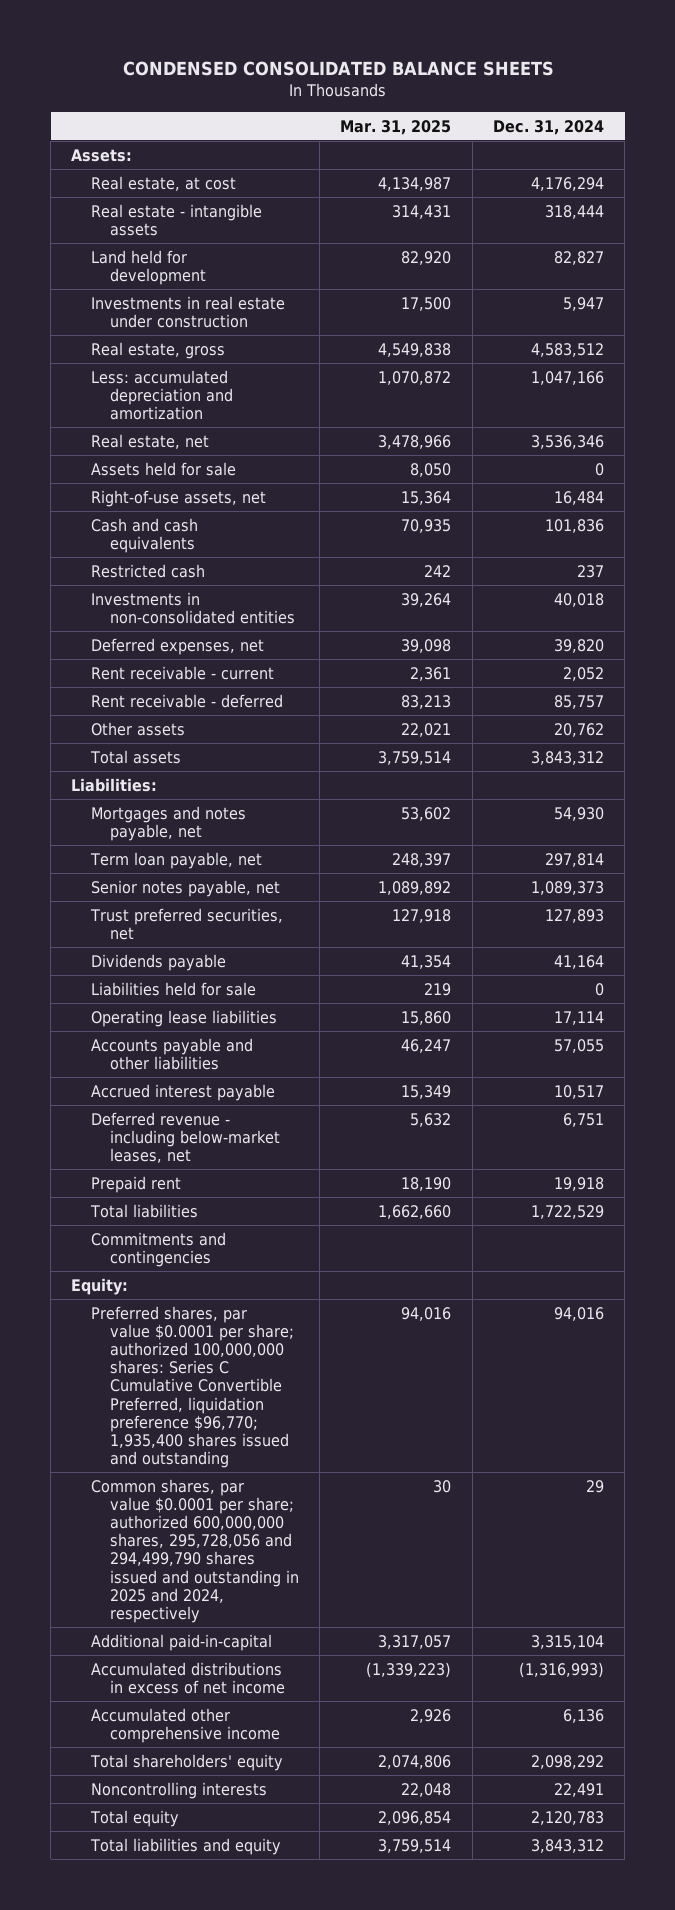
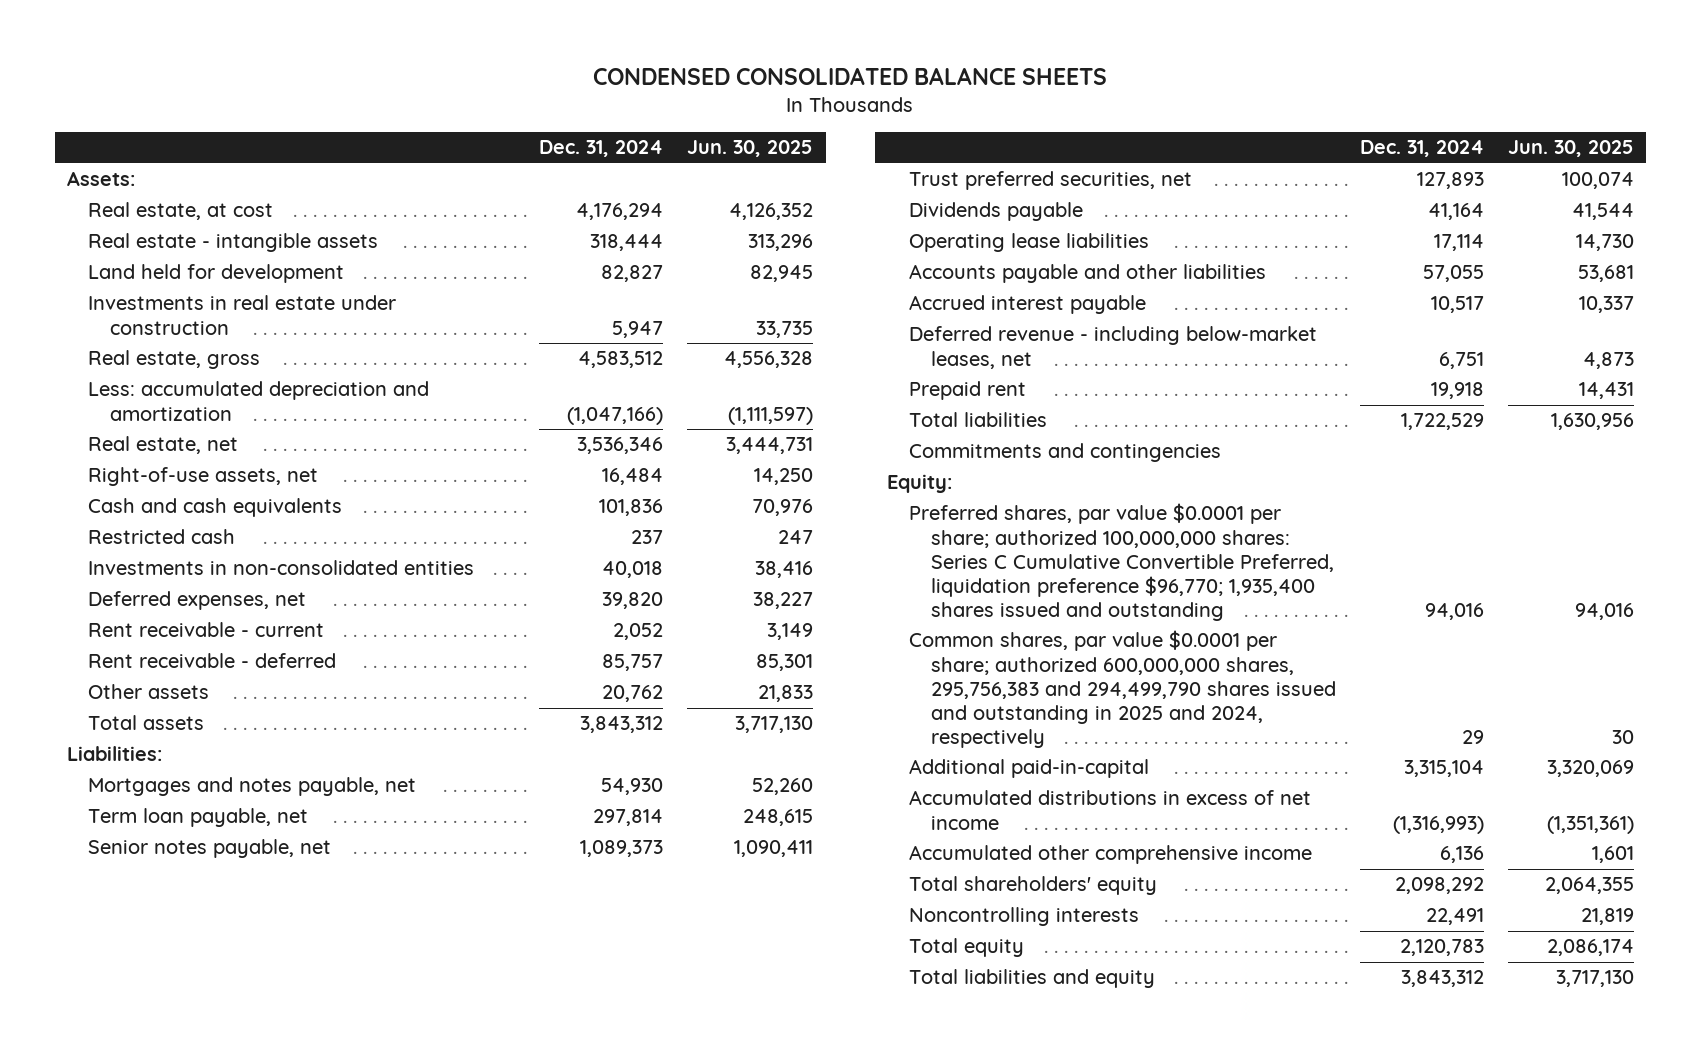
[340,119,452,135] Mar. 31, 2025 -> none
none -> [687,140,814,158] Jun. 30, 2025
[530,370,604,385] 1,047,166 -> [567,406,664,425] (1,047,166)
[90,461,236,476] Assets held for sale -> none
[90,981,256,996] Liabilities held for sale -> none
[90,1478,299,1624] Common shares, par value $0.0001 per share; authorized 600,000,000 shares, 295,728,056 and 294,499,790 shares issued and outstanding in 2025 and 2024, respectively -> [908,630,1336,748] Common shares, par value $0.0001 per share; authorized 600,000,000 shares, 295,756,383 and 294,499,790 shares issued and outstanding in 2025 and 2024, respectively

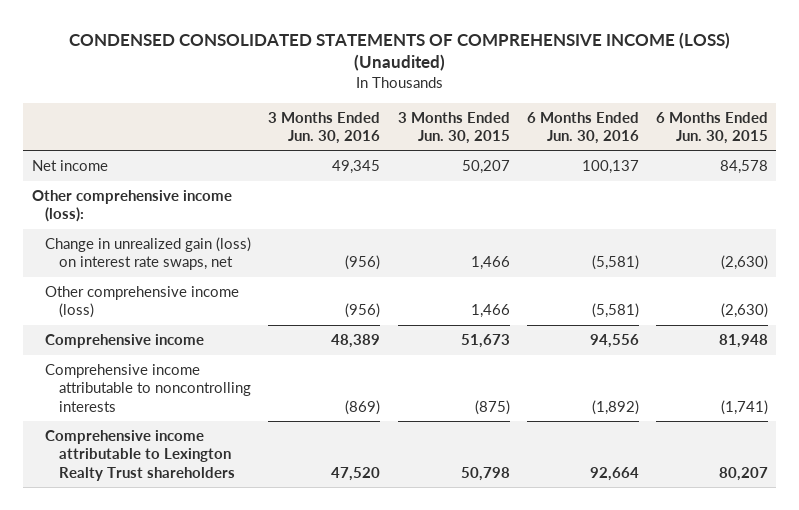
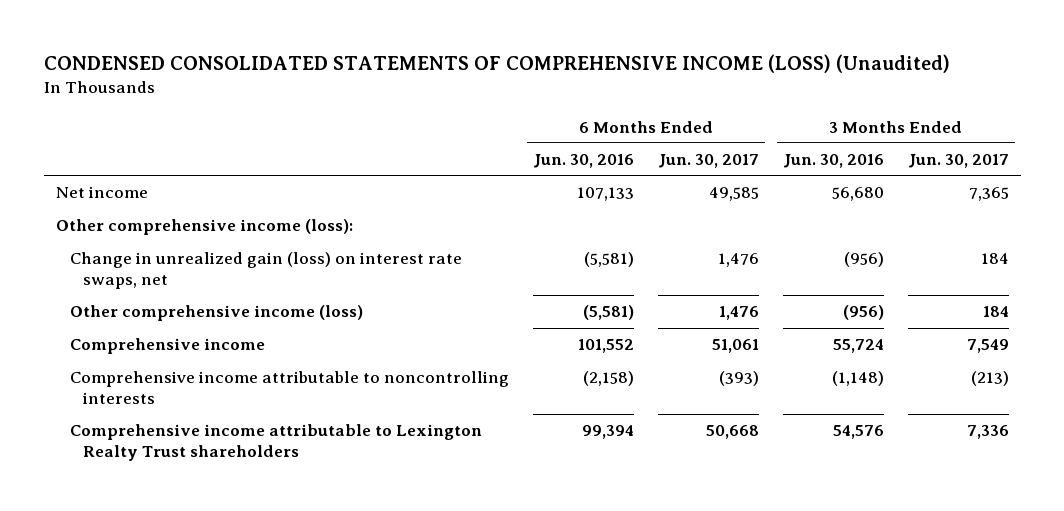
[397,111,510,144] 3 Months Ended Jun. 30, 2015 -> none
[655,111,768,144] 6 Months Ended Jun. 30, 2015 -> none
none -> [657,154,759,169] Jun. 30, 2017
none -> [907,154,1009,169] Jun. 30, 2017
[332,160,381,175] 49,345 -> [831,187,884,202] 56,680
[581,160,639,175] 100,137 -> [576,187,634,202] 107,133
[331,334,381,349] 48,389 -> [832,339,884,354] 55,724
[589,334,639,349] 94,556 -> [577,339,634,354] 101,552
[345,399,381,415] (869) -> [831,371,884,387] (1,148)
[591,399,639,415] (1,892) -> [582,371,634,387] (2,158)
[331,466,381,481] 47,520 -> [832,425,884,440] 54,576
[589,466,639,481] 92,664 -> [581,425,634,440] 99,394

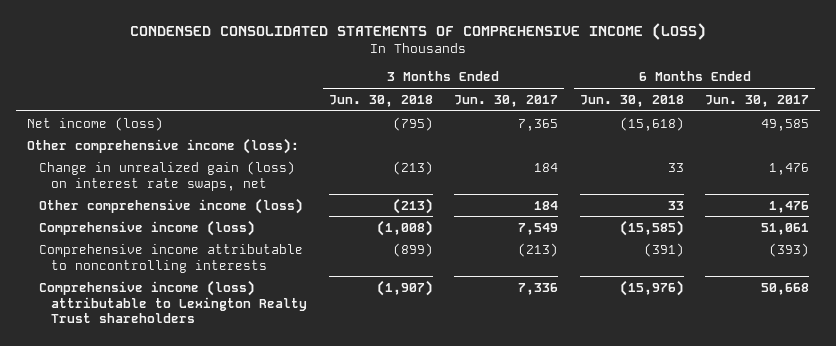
[43,54,950,74] CONDENSED CONSOLIDATED STATEMENTS OF COMPREHENSIVE INCOME (LOSS) (Unaudited) -> [129,22,706,40] CONDENSED CONSOLIDATED STATEMENTS OF COMPREHENSIVE INCOME (LOSS)
[532,154,634,169] Jun. 30, 2016 -> none
[782,154,884,169] Jun. 30, 2016 -> none
none -> [328,94,433,107] Jun. 30, 2018
none -> [579,94,684,107] Jun. 30, 2018
[55,186,148,199] Net income -> [26,116,163,131] Net income (loss)
[69,338,265,355] Comprehensive income -> [38,219,255,236] Comprehensive income (loss)
[69,424,482,461] Comprehensive income attributable to Lexington Realty Trust shareholders -> [38,279,307,324] Comprehensive income (loss) attributable to Lexington Realty Trust shareholders

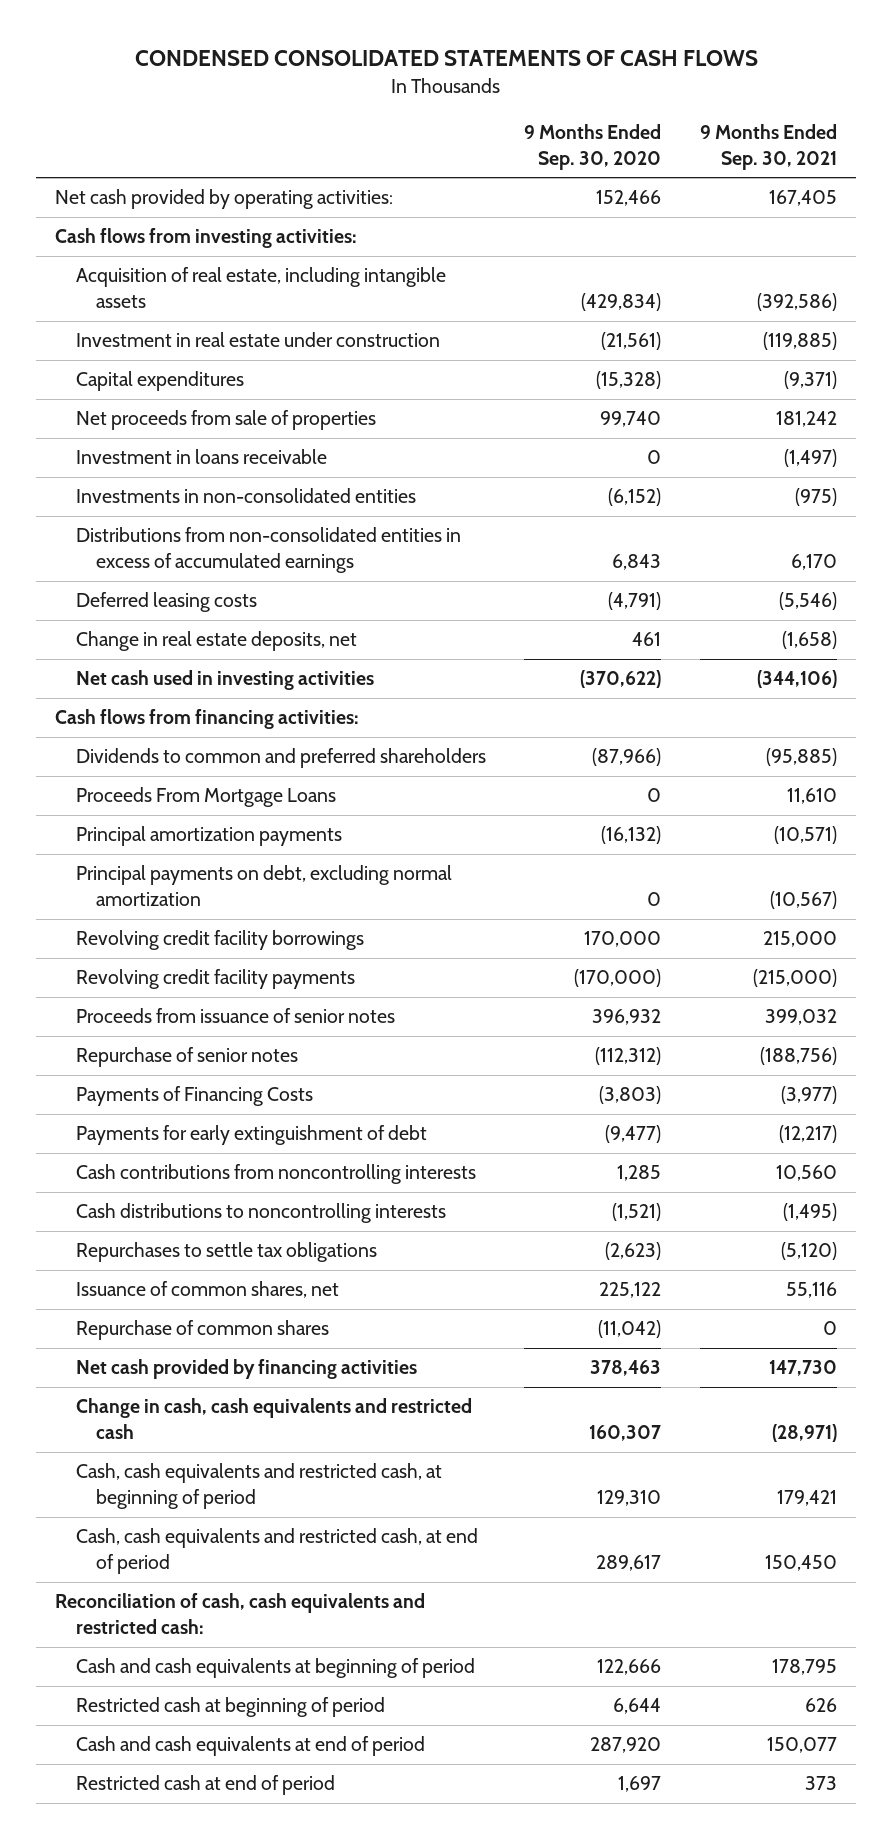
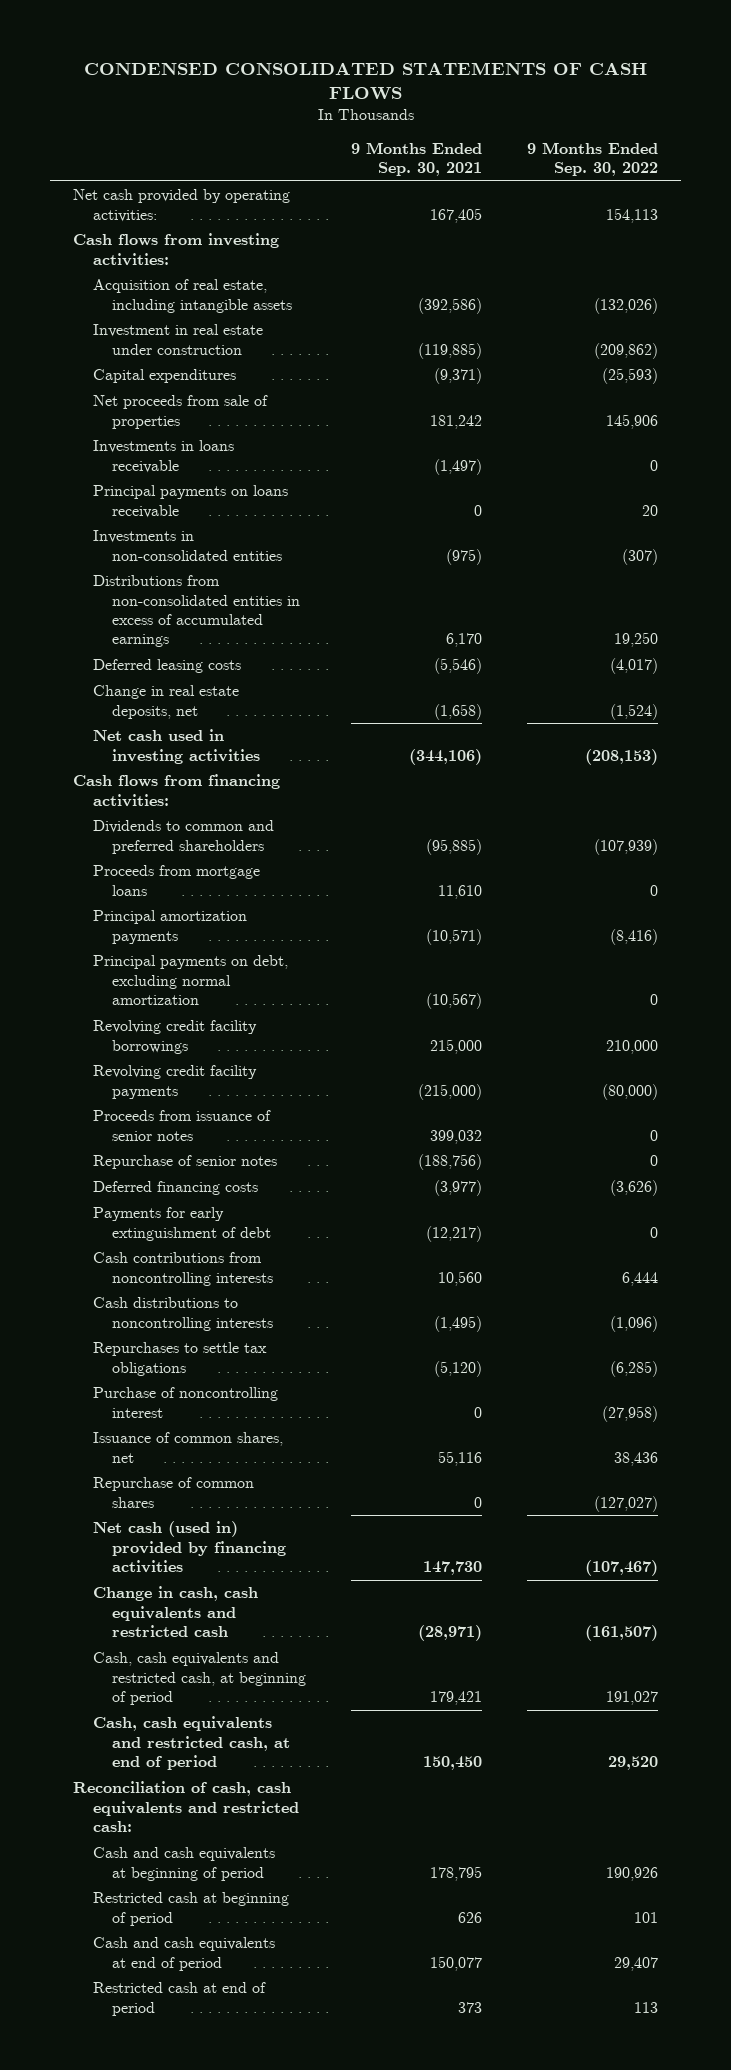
[524,124,662,170] 9 Months Ended Sep. 30, 2020 -> none
none -> [527,141,659,177] 9 Months Ended Sep. 30, 2022
[75,449,327,465] Investment in loans receivable -> [92,440,234,473] Investments in loans receivable
none -> [92,485,288,518] Principal payments on loans receivable
[75,787,336,808] Proceeds From Mortgage Loans -> [92,865,260,896] Proceeds from mortgage loans
[75,1086,313,1107] Payments of Financing Costs -> [92,1181,258,1196] Deferred financing costs
none -> [92,1387,278,1418] Purchase of noncontrolling interest
[75,1359,417,1380] Net cash provided by financing activities -> [92,1521,287,1574] Net cash (used in) provided by financing activities

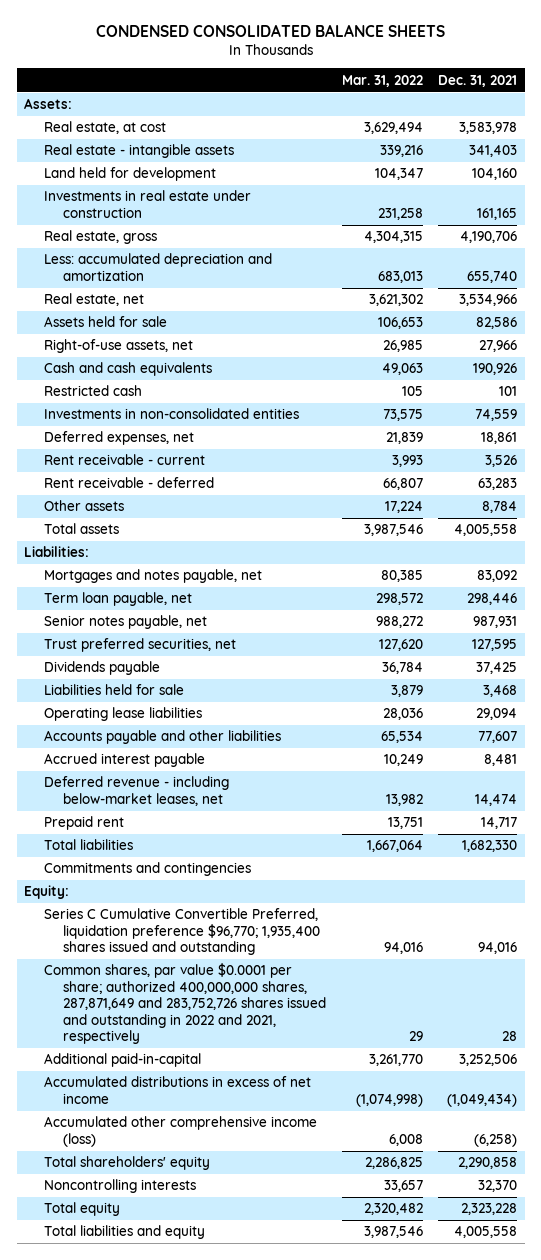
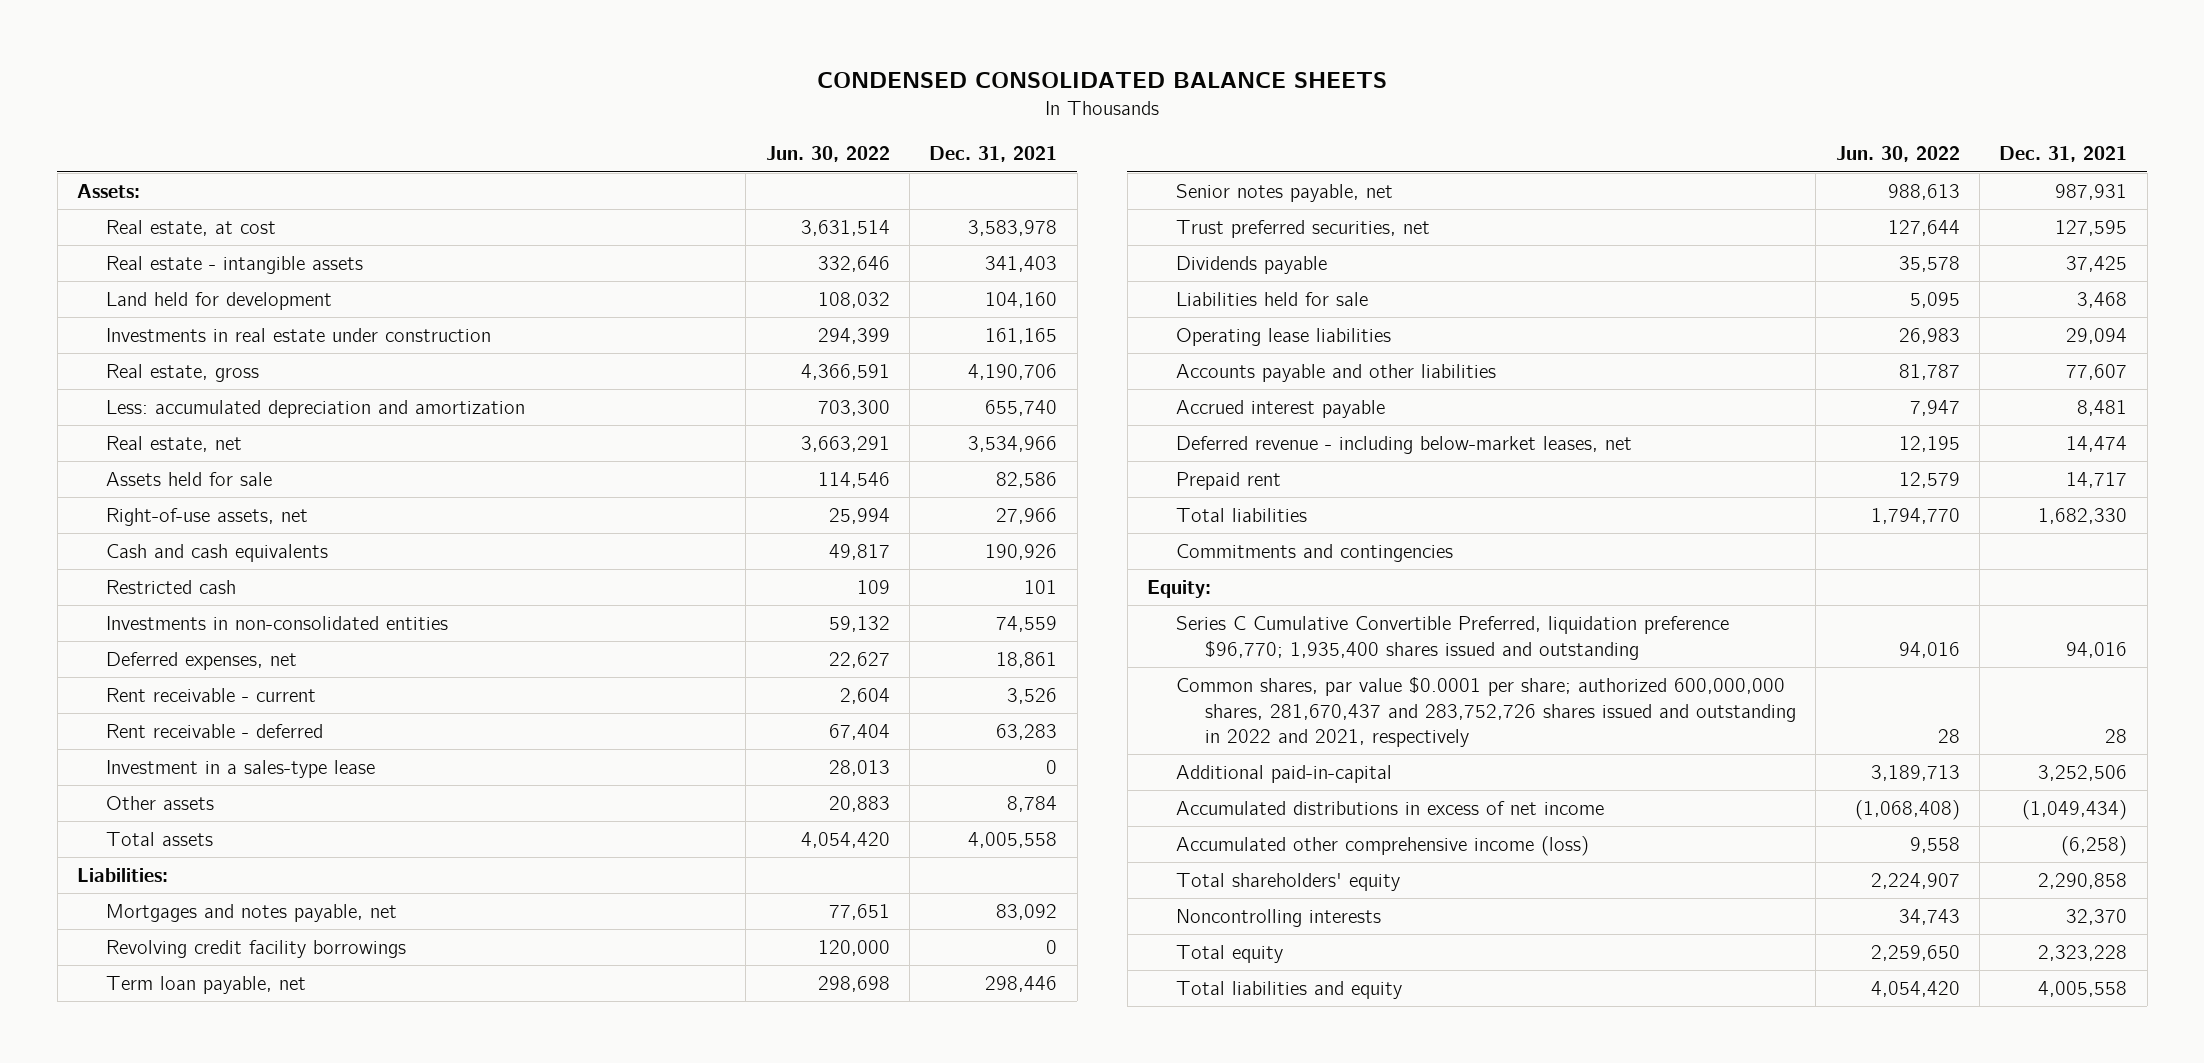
[341,74,423,87] Mar. 31, 2022 -> none
none -> [765,146,890,163] Jun. 30, 2022
none -> [106,759,376,778] Investment in a sales-type lease
none -> [106,939,407,958] Revolving credit facility borrowings
[43,963,326,1045] Common shares, par value $0.0001 per share; authorized 400,000,000 shares, 287,871,649 and 283,752,726 shares issued and outstanding in 2022 and 2021, respectively -> [1176,676,1796,748] Common shares, par value $0.0001 per share; authorized 600,000,000 shares, 281,670,437 and 283,752,726 shares issued and outstanding in 2022 and 2021, respectively

